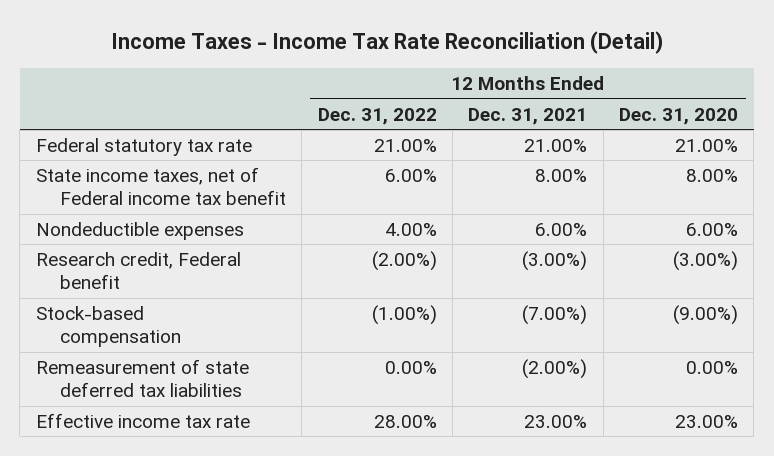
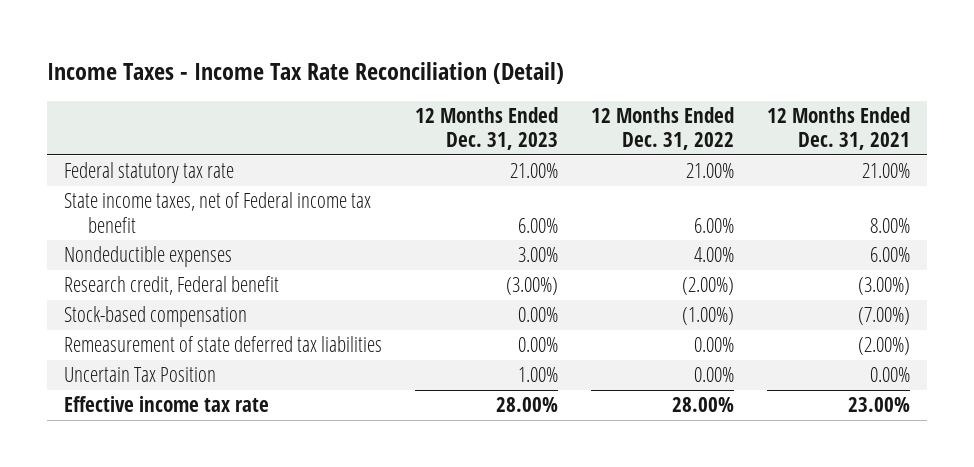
[619,107,739,125] Dec. 31, 2020 -> none
none -> [415,107,559,151] 12 Months Ended Dec. 31, 2023
none -> [63,367,216,383] Uncertain Tax Position

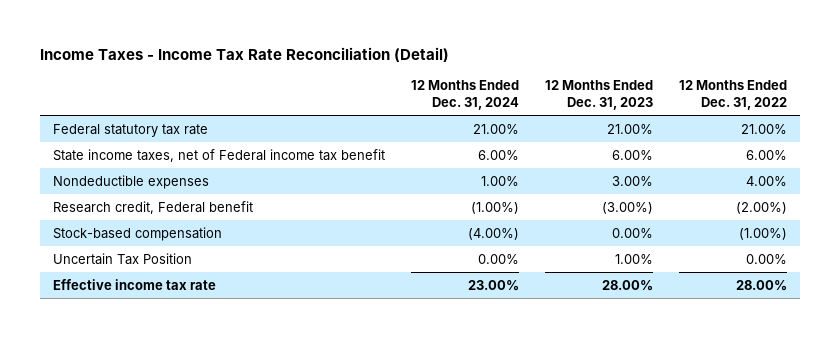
[767,107,911,151] 12 Months Ended Dec. 31, 2021 -> none
none -> [410,80,519,110] 12 Months Ended Dec. 31, 2024
[63,336,382,353] Remeasurement of state deferred tax liabilities -> none

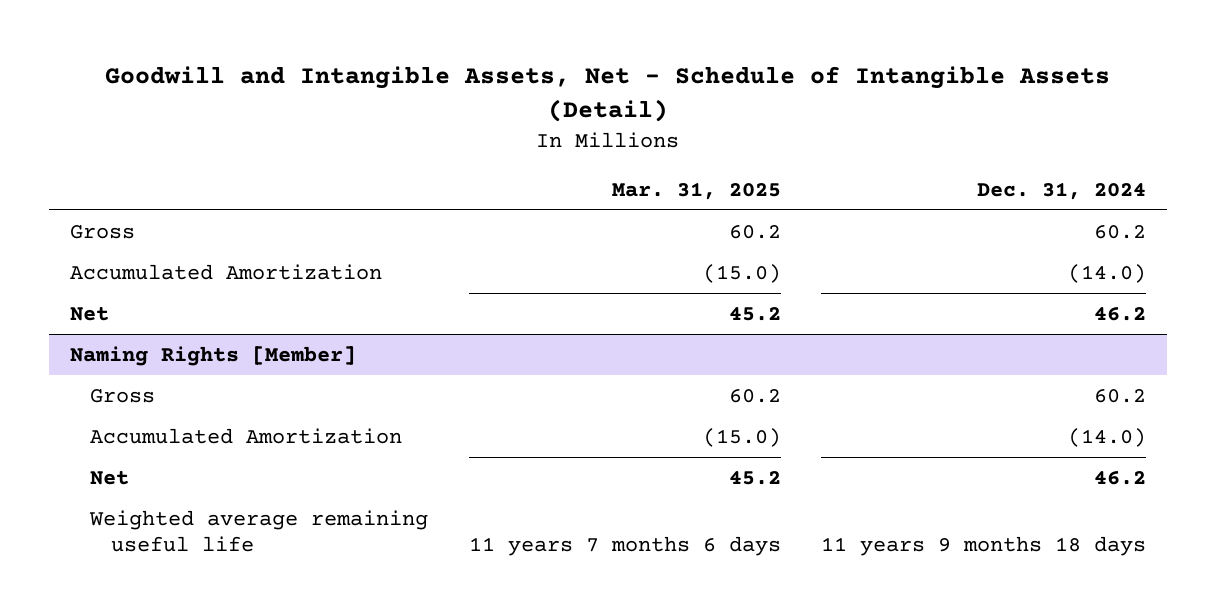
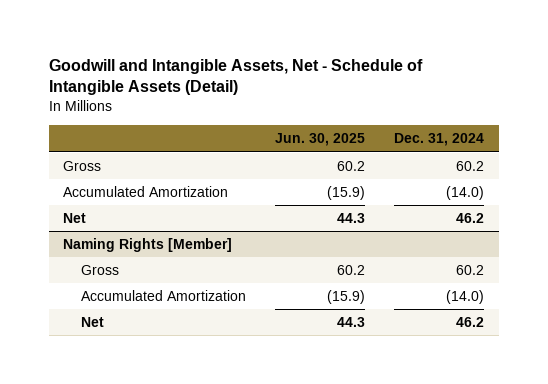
[611,181,781,200] Mar. 31, 2025 -> none
none -> [275,133,366,147] Jun. 30, 2025
[89,509,429,553] Weighted average remaining useful life -> none

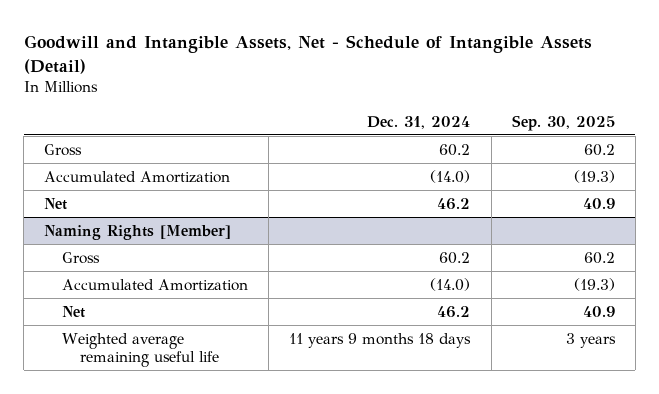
[275,133,366,147] Jun. 30, 2025 -> none
none -> [511,114,615,131] Sep. 30, 2025
none -> [62,332,219,368] Weighted average remaining useful life

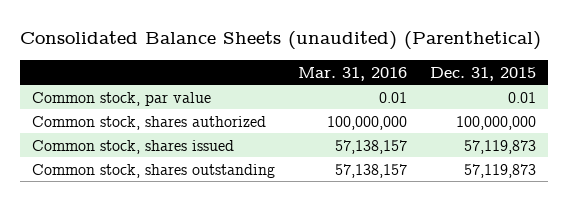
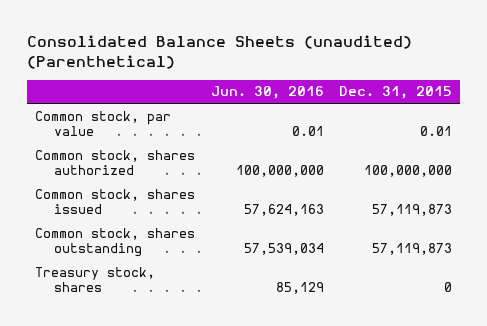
[297,66,407,81] Mar. 31, 2016 -> none
none -> [210,86,324,100] Jun. 30, 2016
none -> [34,266,155,293] Treasury stock, shares

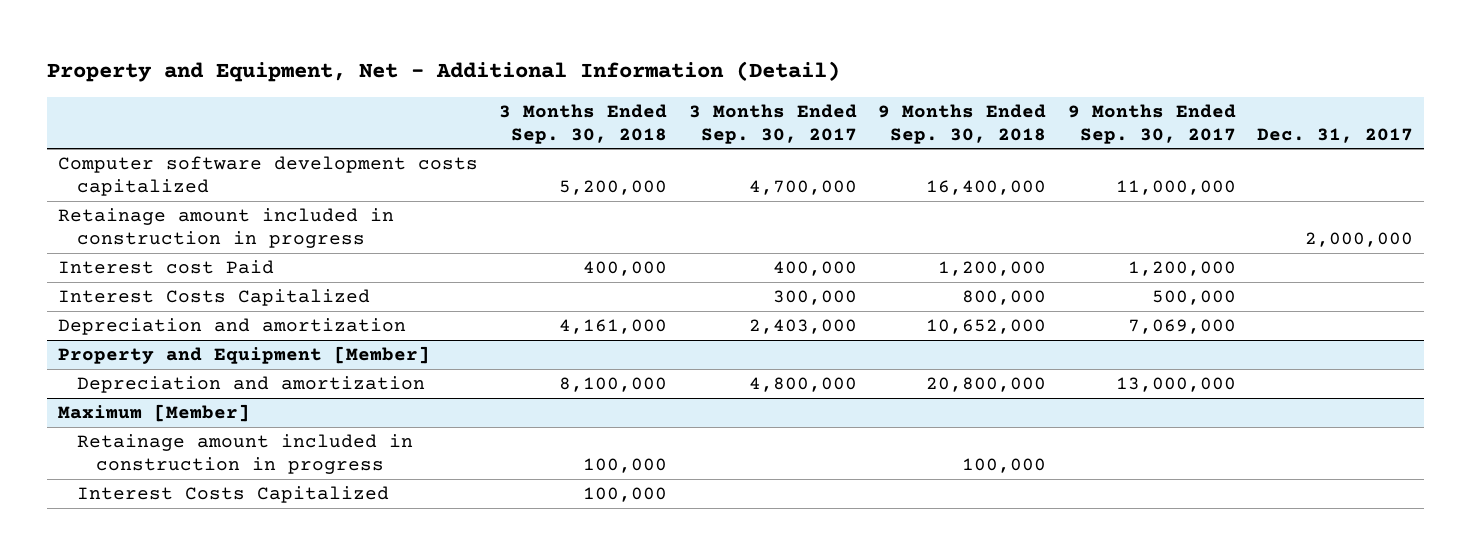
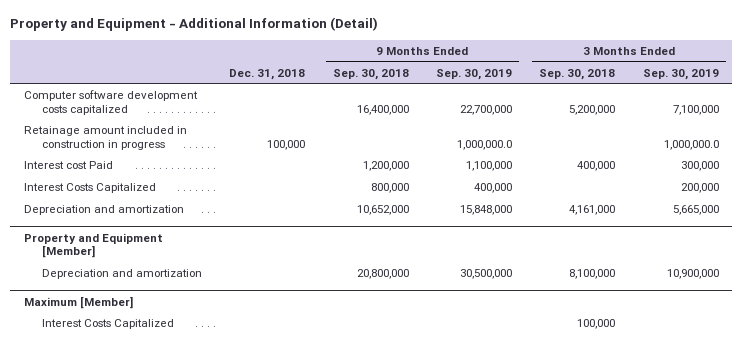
[47,61,841,83] Property and Equipment, Net - Additional Information (Detail) -> [10,17,379,32] Property and Equipment - Additional Information (Detail)
[688,103,857,144] 3 Months Ended Sep. 30, 2017 -> none
[1067,103,1236,144] 9 Months Ended Sep. 30, 2017 -> none
[1257,127,1414,143] Dec. 31, 2017 -> none
none -> [229,68,306,80] Dec. 31, 2018
none -> [435,68,512,80] Sep. 30, 2019
none -> [642,68,719,80] Sep. 30, 2019
[77,433,414,475] Retainage amount included in construction in progress -> none

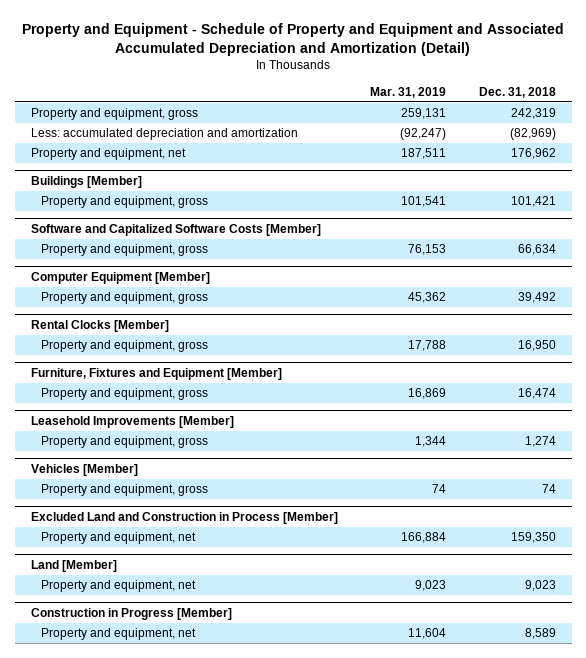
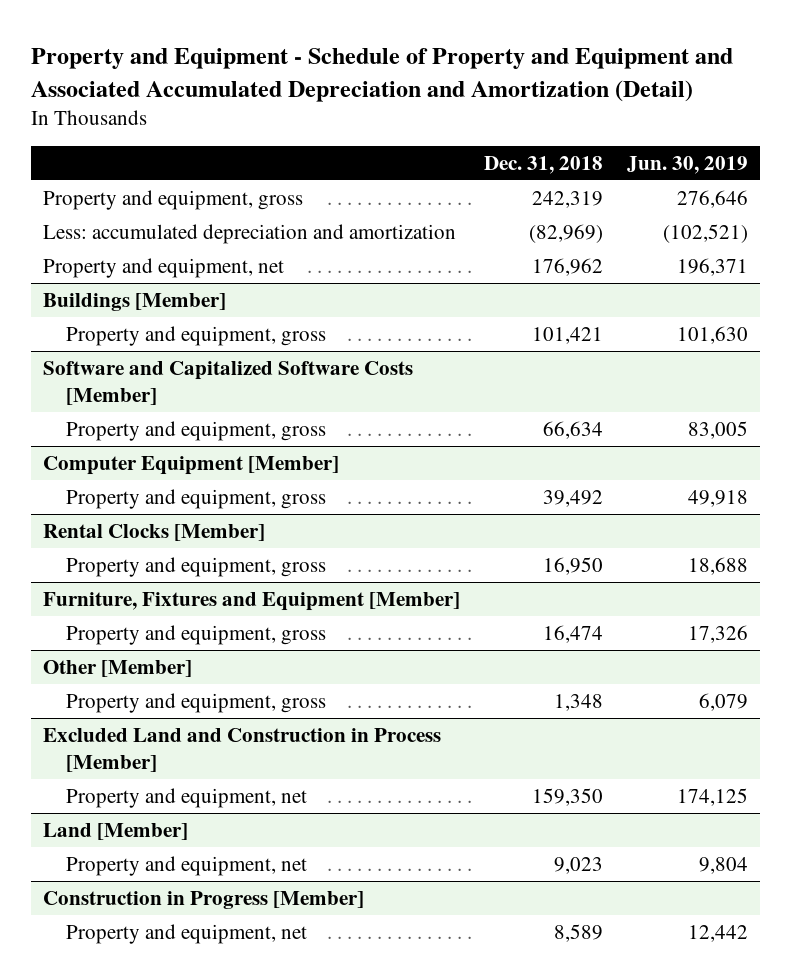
[370,86,447,98] Mar. 31, 2019 -> none
none -> [627,156,749,175] Jun. 30, 2019
[30,416,234,429] Leasehold Improvements [Member] -> none
[30,464,138,477] Vehicles [Member] -> none
[41,484,209,497] Property and equipment, gross -> none
none -> [43,659,193,677] Other [Member]
[524,436,556,448] 1,274 -> [554,693,604,711] 1,348

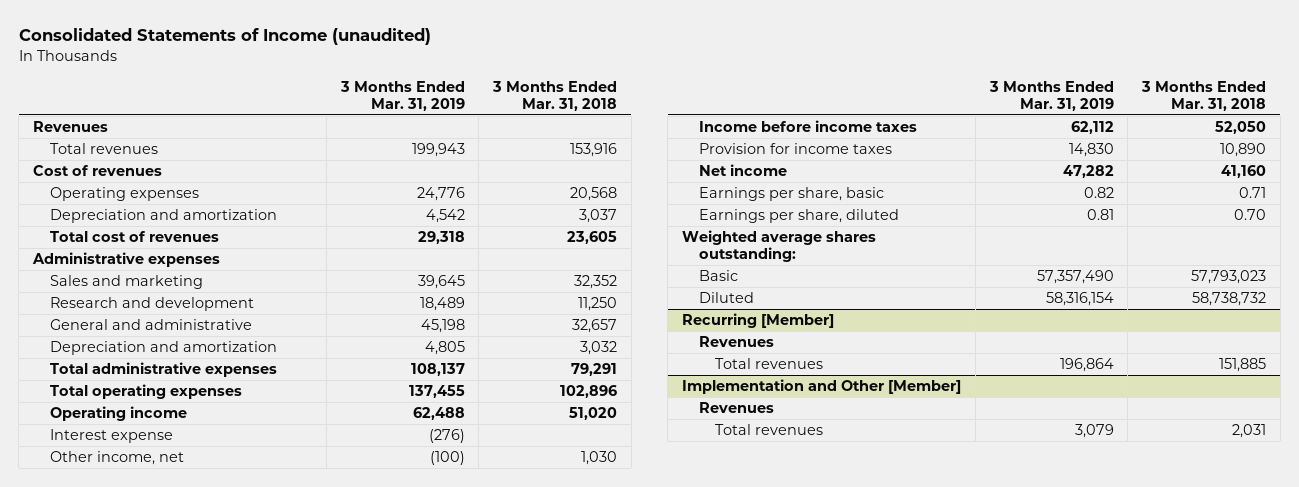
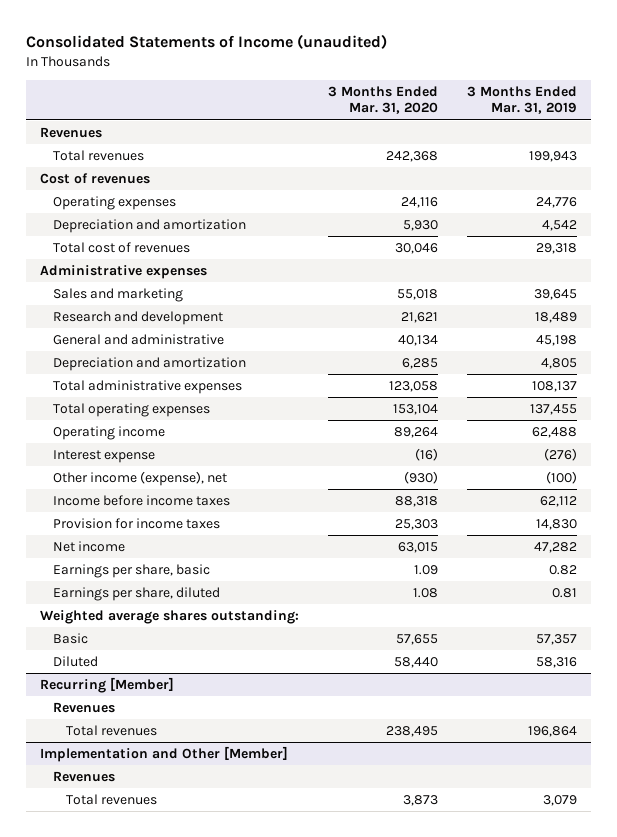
[492,80,618,111] 3 Months Ended Mar. 31, 2018 -> none
none -> [327,85,438,115] 3 Months Ended Mar. 31, 2020
[49,450,184,465] Other income, net -> [53,470,228,486] Other income (expense), net
[1036,269,1114,284] 57,357,490 -> [535,633,577,645] 57,357
[1045,291,1114,306] 58,316,154 -> [535,656,577,668] 58,316

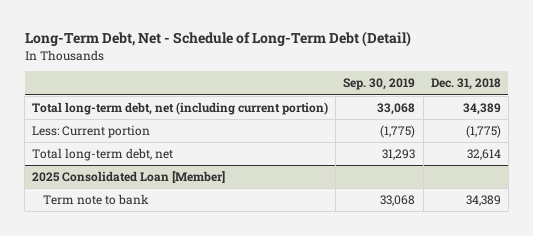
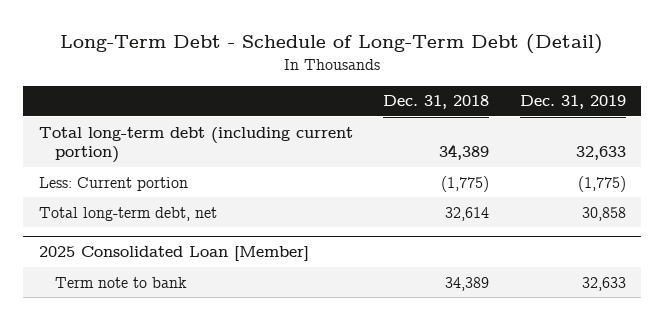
[24,31,411,48] Long-Term Debt, Net - Schedule of Long-Term Debt (Detail) -> [60,34,604,55] Long-Term Debt - Schedule of Long-Term Debt (Detail)
[343,78,416,91] Sep. 30, 2019 -> none
none -> [520,95,627,110] Dec. 31, 2019
[32,101,329,115] Total long-term debt, net (including current portion) -> [38,126,353,163] Total long-term debt (including current portion)

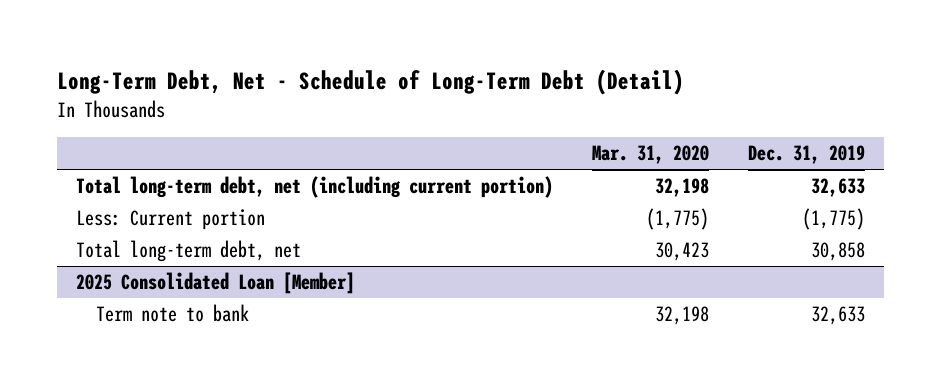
[60,34,604,55] Long-Term Debt - Schedule of Long-Term Debt (Detail) -> [56,68,684,95] Long-Term Debt, Net - Schedule of Long-Term Debt (Detail)
[383,95,490,110] Dec. 31, 2018 -> none
none -> [591,145,709,165] Mar. 31, 2020
[38,126,353,163] Total long-term debt (including current portion) -> [76,176,554,199] Total long-term debt, net (including current portion)

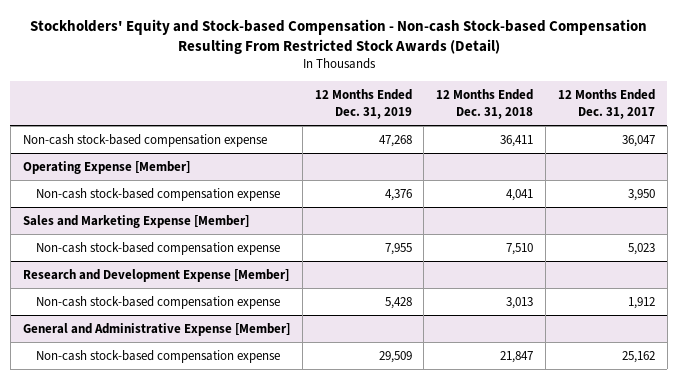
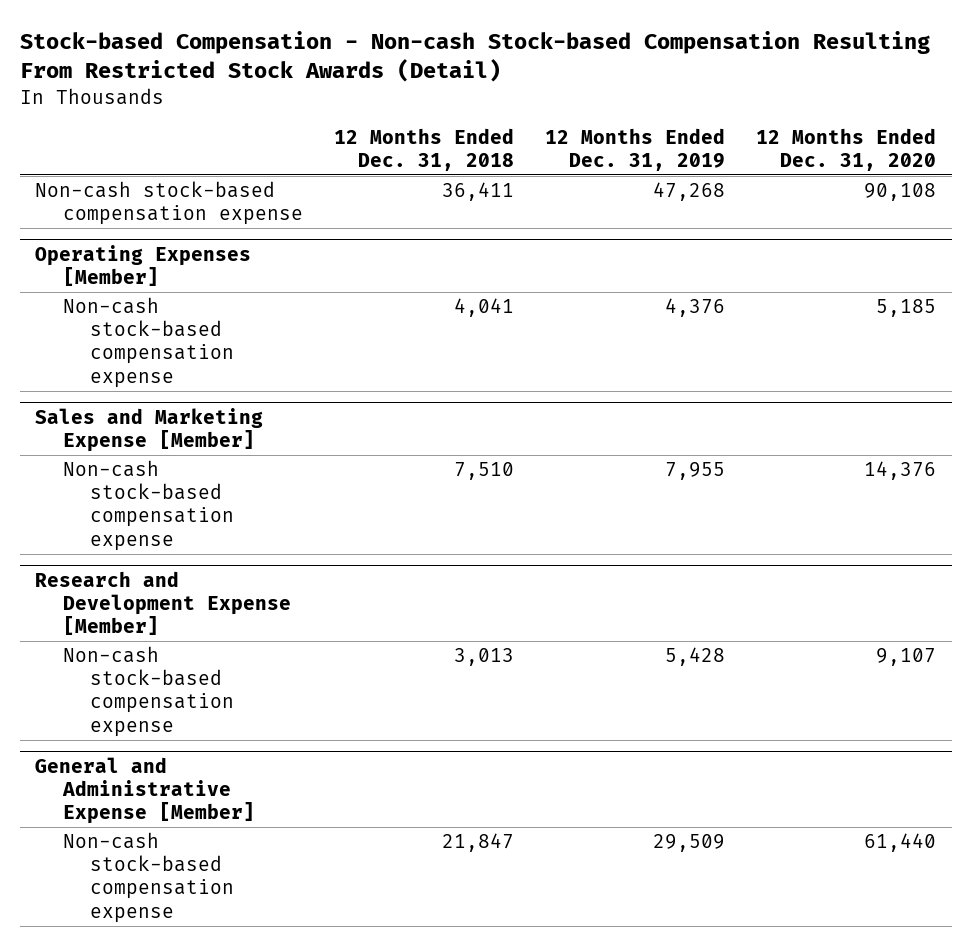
[29,18,647,54] Stockholders' Equity and Stock-based Compensation - Non-cash Stock-based Compensation Resulting From Restricted Stock Awards (Detail) -> [19,30,930,83] Stock-based Compensation - Non-cash Stock-based Compensation Resulting From Restricted Stock Awards (Detail)
[558,89,656,119] 12 Months Ended Dec. 31, 2017 -> none
none -> [756,127,937,171] 12 Months Ended Dec. 31, 2020
[22,160,190,174] Operating Expense [Member] -> [35,244,252,286] Operating Expenses [Member]

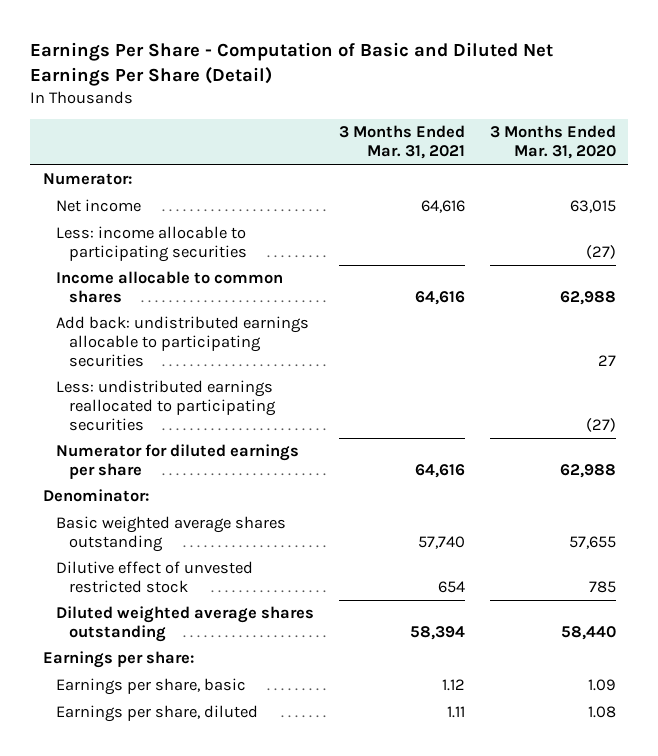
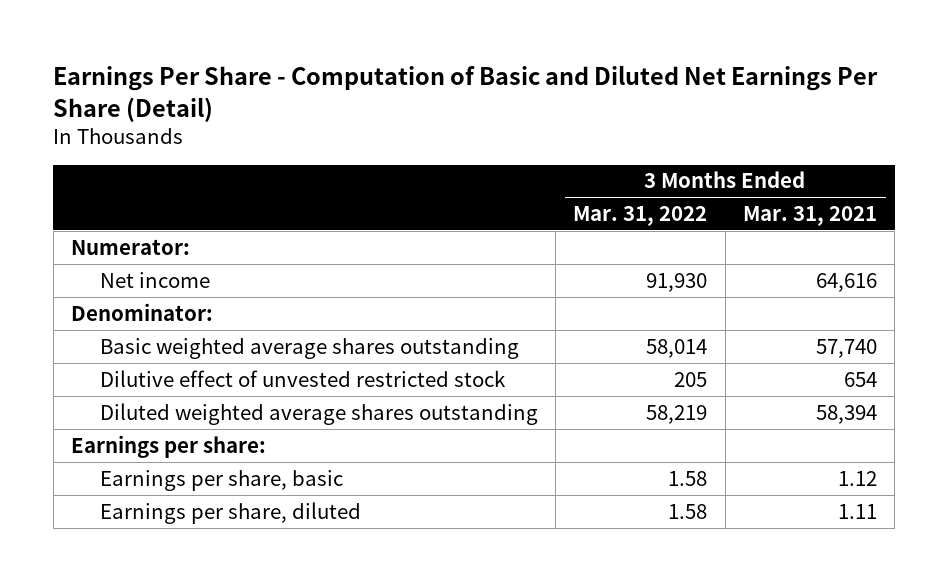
[489,125,616,160] 3 Months Ended Mar. 31, 2020 -> none
none -> [573,206,708,227] Mar. 31, 2022
[56,226,248,263] Less: income allocable to participating securities -> none
[56,271,284,304] Income allocable to common shares -> none
[56,316,310,368] Add back: undistributed earnings allocable to participating securities -> none
[56,380,277,432] Less: undistributed earnings reallocated to participating securities -> none
[56,444,300,480] Numerator for diluted earnings per share -> none

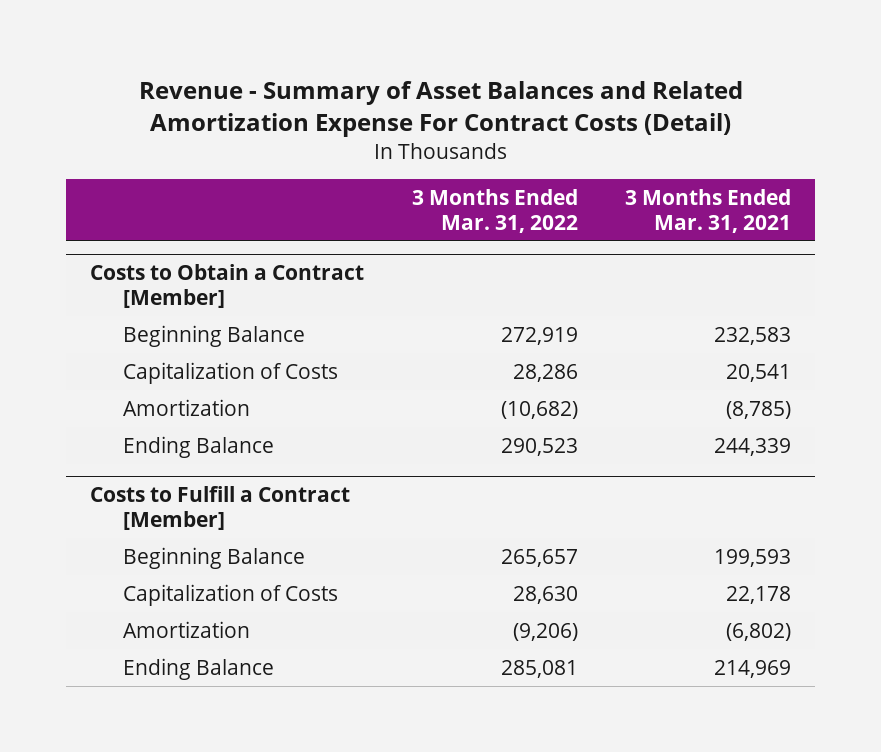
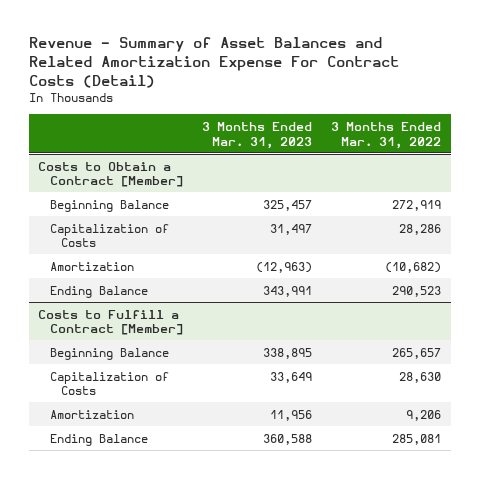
[625,189,792,233] 3 Months Ended Mar. 31, 2021 -> none
none -> [202,121,313,149] 3 Months Ended Mar. 31, 2023
[512,622,578,641] (9,206) -> [406,409,442,421] 9,206

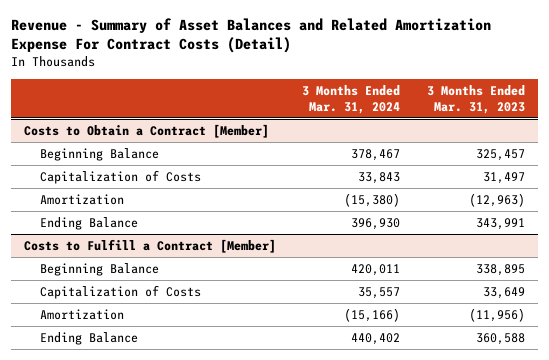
[331,121,442,149] 3 Months Ended Mar. 31, 2022 -> none
none -> [302,84,401,114] 3 Months Ended Mar. 31, 2024
[270,409,313,421] 11,956 -> [468,307,525,322] (11,956)

